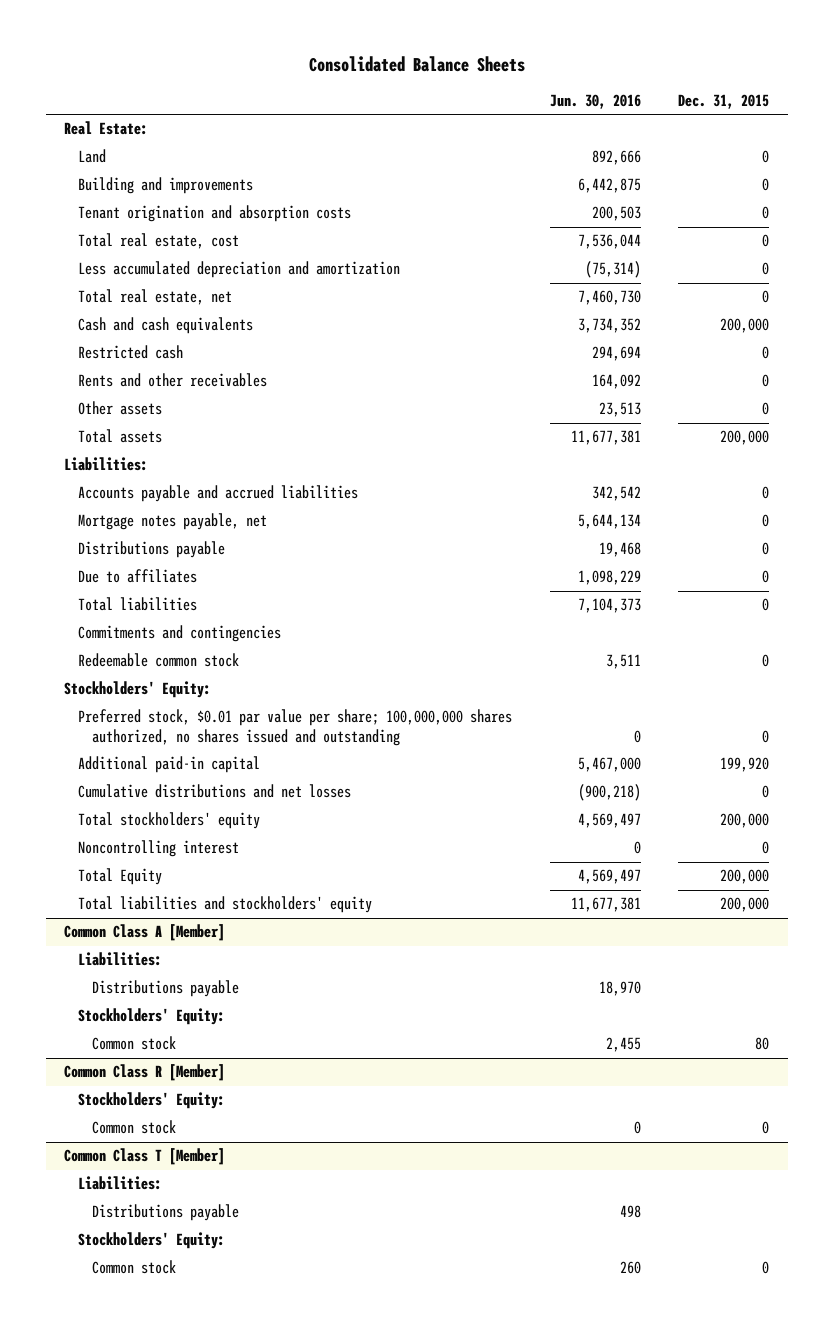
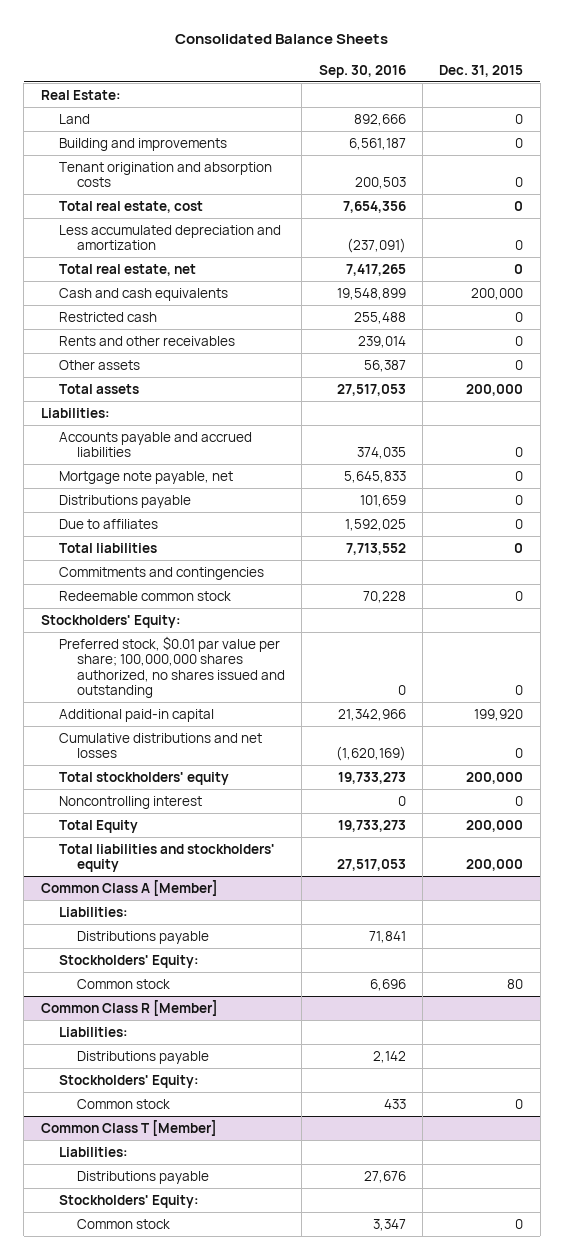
[549,94,641,110] Jun. 30, 2016 -> none
none -> [318,64,406,78] Sep. 30, 2016
[78,513,268,531] Mortgage notes payable, net -> [58,470,233,484] Mortgage note payable, net
none -> [58,1026,128,1037] Liabilities:
none -> [76,1050,209,1064] Distributions payable

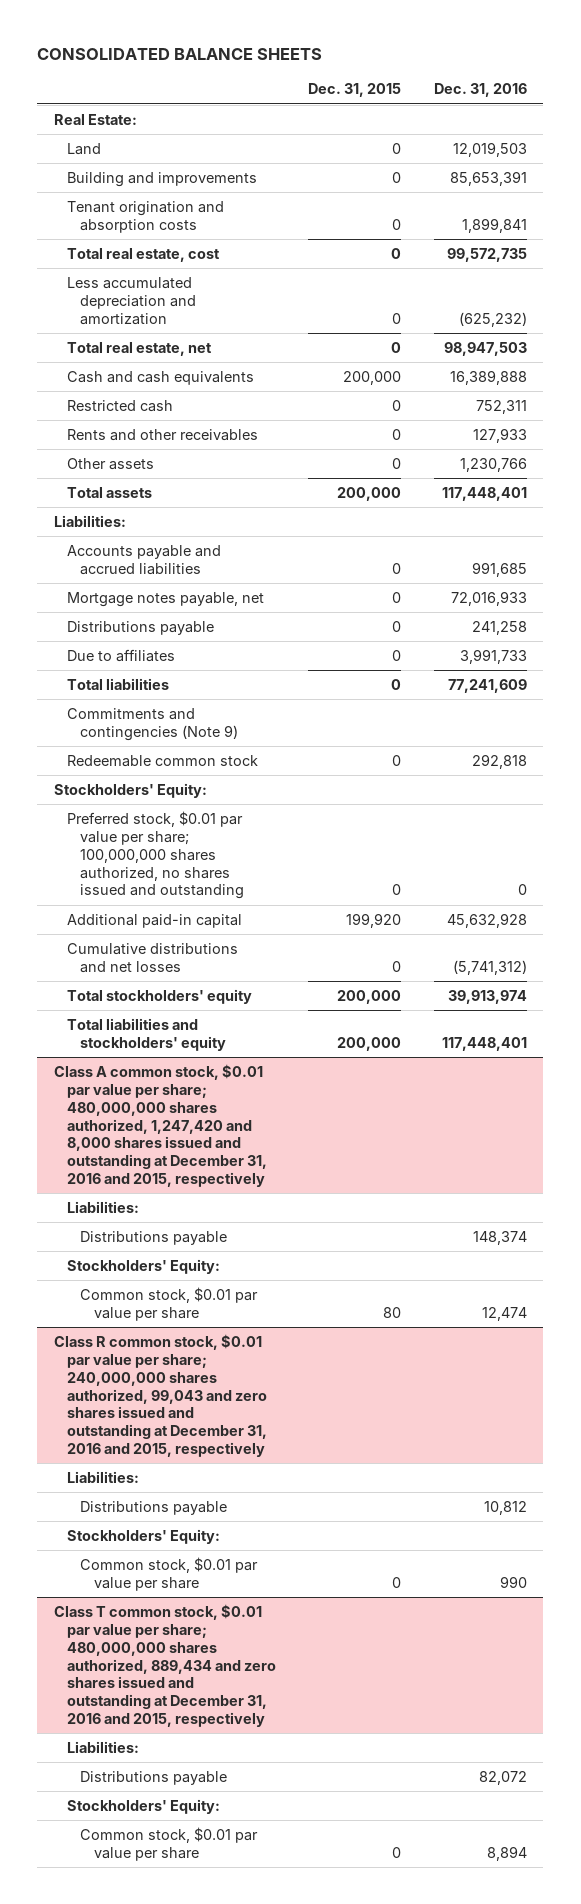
[175,34,389,45] Consolidated Balance Sheets -> [37,47,323,60] CONSOLIDATED BALANCE SHEETS
[318,64,406,78] Sep. 30, 2016 -> none
none -> [434,83,528,98] Dec. 31, 2016
[58,470,233,484] Mortgage note payable, net -> [66,591,264,607] Mortgage notes payable, net
[58,566,264,580] Commitments and contingencies -> [66,707,239,741] Commitments and contingencies (Note 9)
[58,795,202,809] Noncontrolling interest -> none
[58,819,138,833] Total Equity -> none
[40,879,218,896] Common Class A [Member] -> [53,1063,267,1188] Class A common stock, $0.01 par value per share; 480,000,000 shares authorized, 1,247,420 and 8,000 shares issued and outstanding at December 31, 2016 and 2015, respectively
[76,978,170,989] Common stock -> [80,1286,259,1321] Common stock, $0.01 par value per share
[40,999,218,1016] Common Class R [Member] -> [53,1333,267,1458] Class R common stock, $0.01 par value per share; 240,000,000 shares authorized, 99,043 and zero shares issued and outstanding at December 31, 2016 and 2015, respectively
[76,1098,170,1109] Common stock -> [80,1556,259,1591] Common stock, $0.01 par value per share
[40,1119,217,1136] Common Class T [Member] -> [53,1603,276,1728] Class T common stock, $0.01 par value per share; 480,000,000 shares authorized, 889,434 and zero shares issued and outstanding at December 31, 2016 and 2015, respectively
[76,1218,170,1229] Common stock -> [80,1826,259,1861] Common stock, $0.01 par value per share

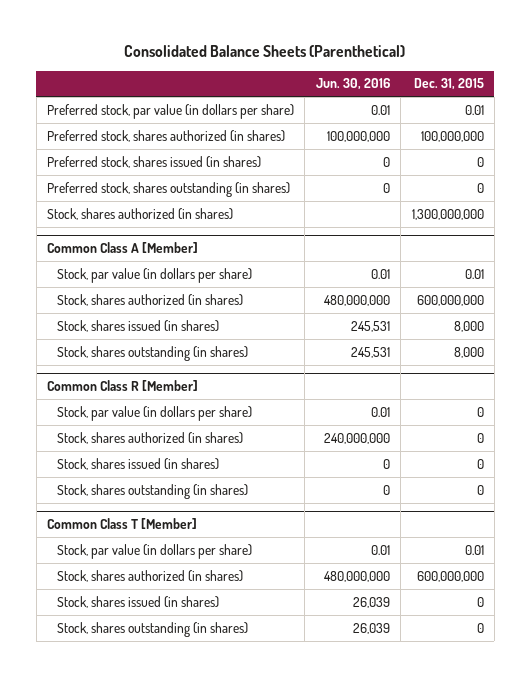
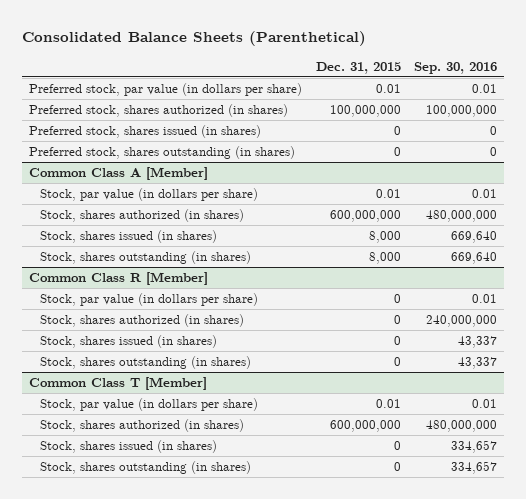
[315,78,390,91] Jun. 30, 2016 -> none
none -> [414,61,498,74] Sep. 30, 2016
[47,207,234,220] Stock, shares authorized (in shares) -> none

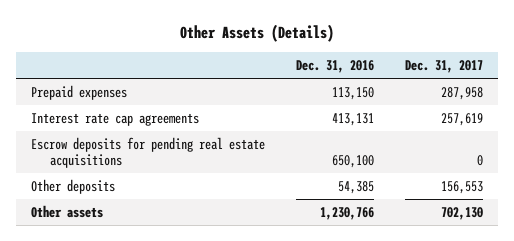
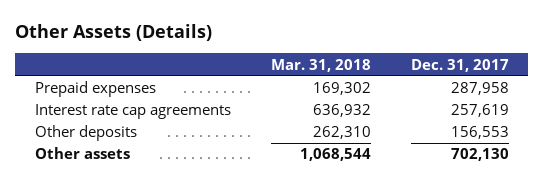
[295,59,374,73] Dec. 31, 2016 -> none
none -> [270,58,371,72] Mar. 31, 2018
[31,137,266,169] Escrow deposits for pending real estate acquisitions -> none

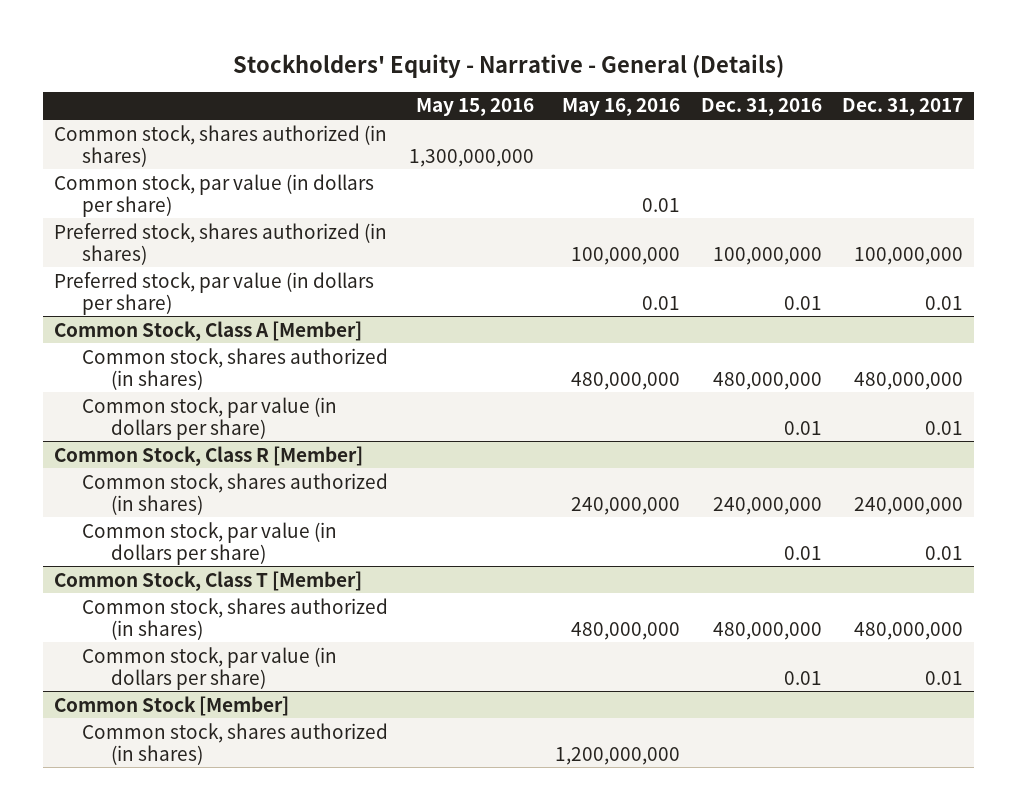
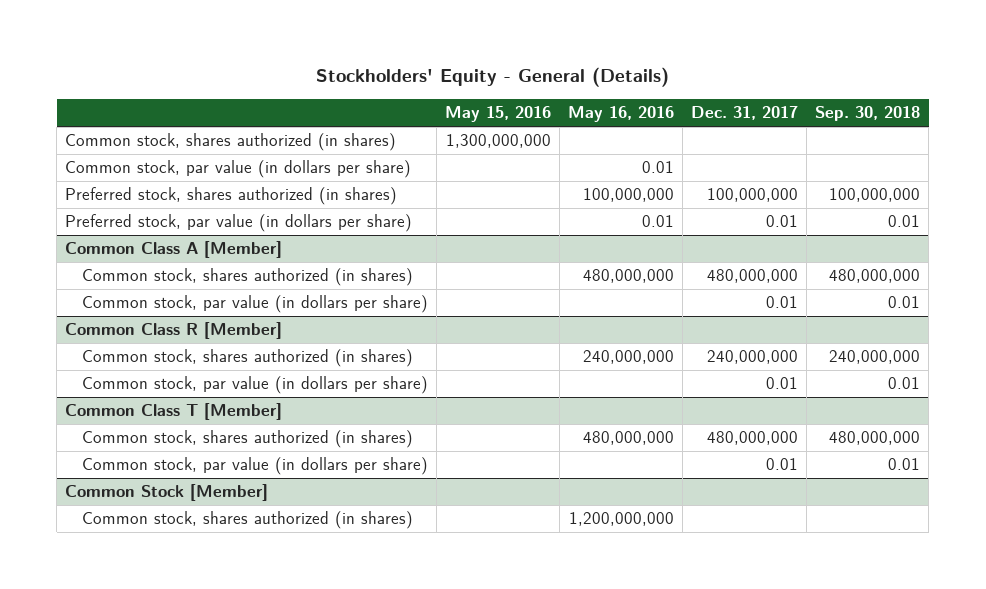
[232,53,784,78] Stockholders' Equity - Narrative - General (Details) -> [315,67,669,88] Stockholders' Equity - General (Details)
[700,98,822,117] Dec. 31, 2016 -> none
none -> [815,106,921,122] Sep. 30, 2018
[53,320,362,341] Common Stock, Class A [Member] -> [65,241,283,259] Common Class A [Member]
[53,445,363,466] Common Stock, Class R [Member] -> [65,322,283,340] Common Class R [Member]
[53,570,362,591] Common Stock, Class T [Member] -> [65,403,283,421] Common Class T [Member]

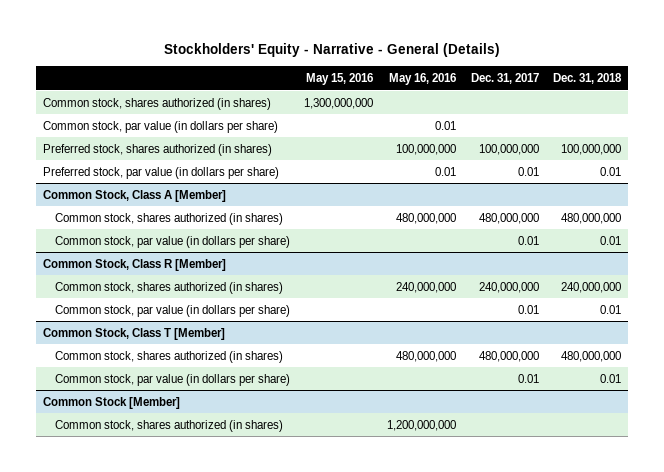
[315,67,669,88] Stockholders' Equity - General (Details) -> [164,43,501,58] Stockholders' Equity - Narrative - General (Details)
[815,106,921,122] Sep. 30, 2018 -> none
none -> [552,72,622,84] Dec. 31, 2018
[65,241,283,259] Common Class A [Member] -> [43,189,227,202] Common Stock, Class A [Member]
[65,322,283,340] Common Class R [Member] -> [43,258,227,271] Common Stock, Class R [Member]
[65,403,283,421] Common Class T [Member] -> [43,327,226,340] Common Stock, Class T [Member]

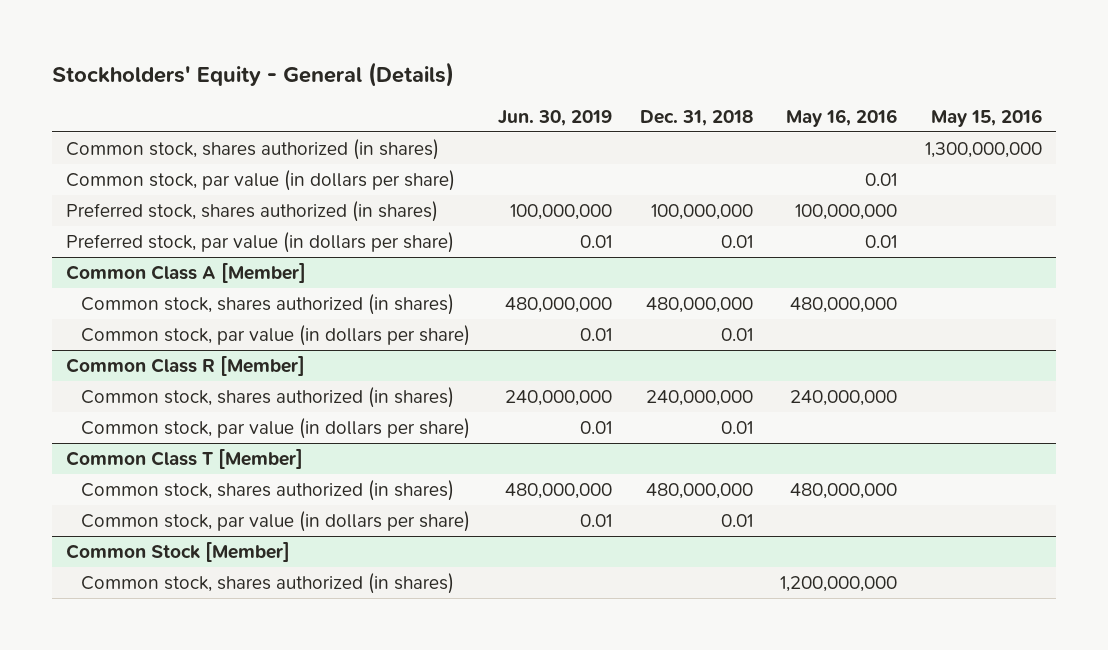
[164,43,501,58] Stockholders' Equity - Narrative - General (Details) -> [51,61,454,87] Stockholders' Equity - General (Details)
[470,72,539,84] Dec. 31, 2017 -> none
none -> [497,109,612,126] Jun. 30, 2019
[43,189,227,202] Common Stock, Class A [Member] -> [65,263,306,284] Common Class A [Member]
[43,258,227,271] Common Stock, Class R [Member] -> [65,356,305,377] Common Class R [Member]
[43,327,226,340] Common Stock, Class T [Member] -> [65,449,303,470] Common Class T [Member]

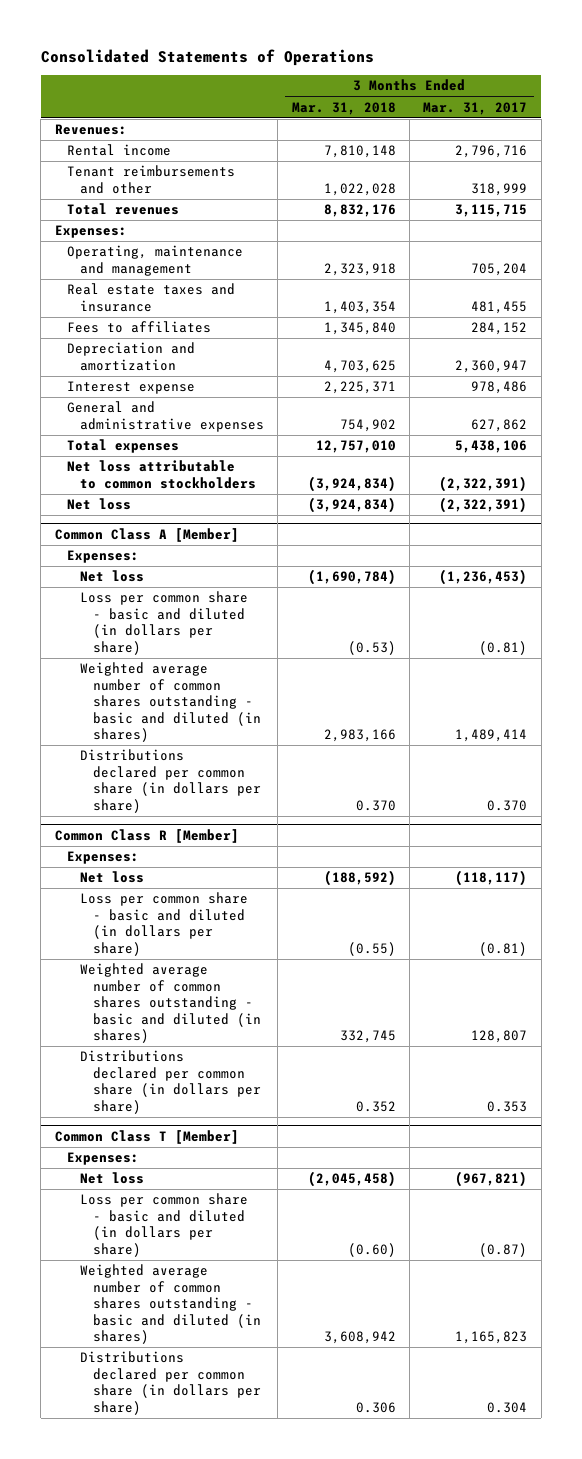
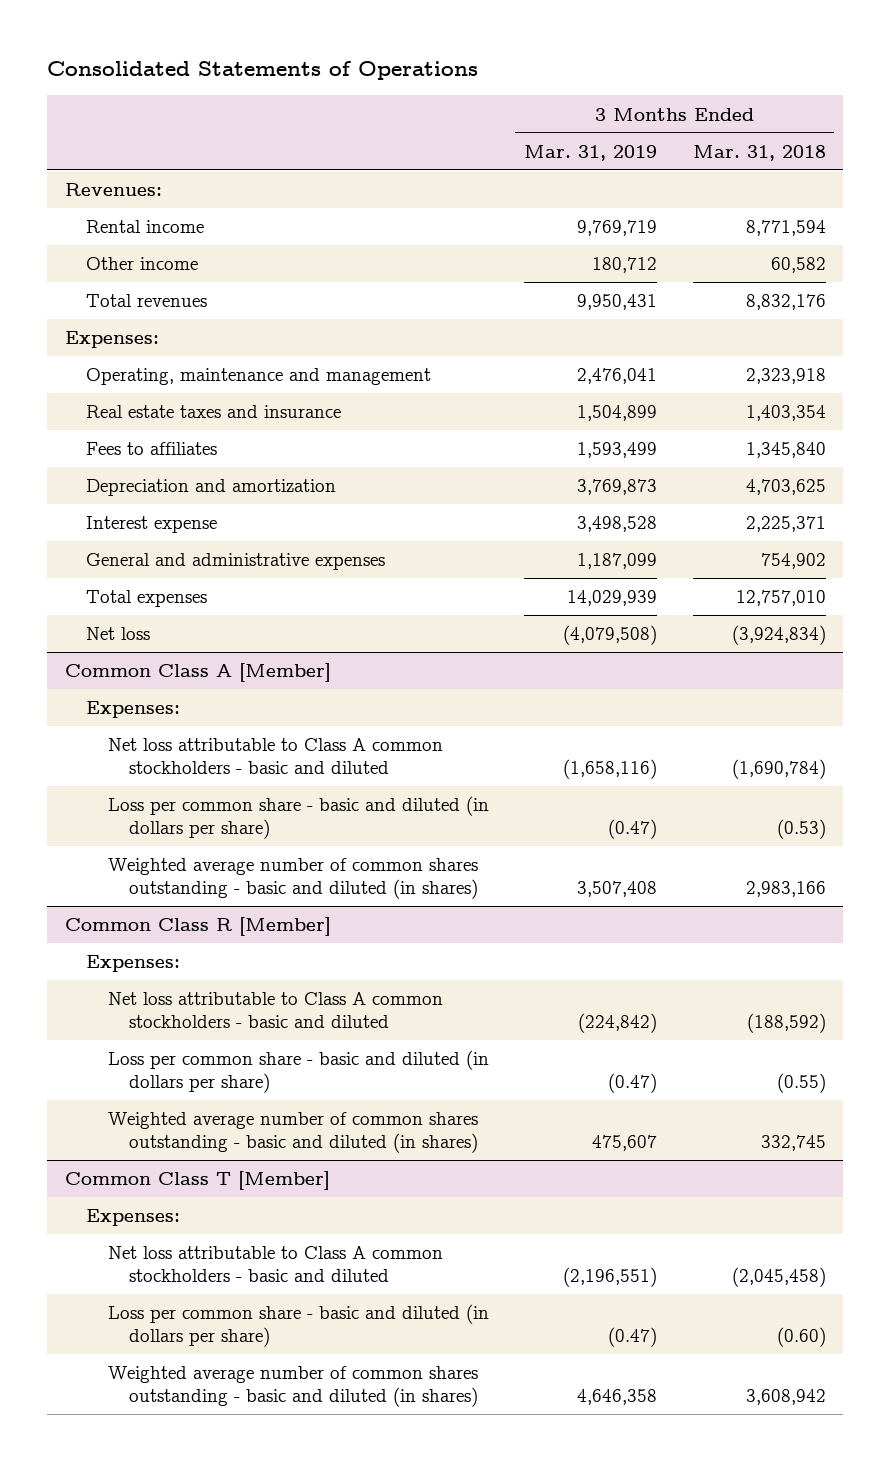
[423,101,528,115] Mar. 31, 2017 -> none
none -> [524,144,658,161] Mar. 31, 2019
[323,145,396,159] 7,810,148 -> [745,220,826,237] 8,771,594
[67,165,236,194] Tenant reimbursements and other -> [86,257,199,271] Other income
[323,182,396,196] 1,022,028 -> [770,257,826,274] 60,582
[67,460,256,489] Net loss attributable to common stockholders -> none
[79,570,144,583] Net loss -> [107,738,443,775] Net loss attributable to Class A common stockholders - basic and diluted
[79,749,261,813] Distributions declared per common share (in dollars per share) -> none
[79,871,144,884] Net loss -> [107,992,443,1029] Net loss attributable to Class A common stockholders - basic and diluted
[79,1050,261,1114] Distributions declared per common share (in dollars per share) -> none
[79,1172,144,1185] Net loss -> [107,1246,443,1283] Net loss attributable to Class A common stockholders - basic and diluted
[79,1351,261,1415] Distributions declared per common share (in dollars per share) -> none

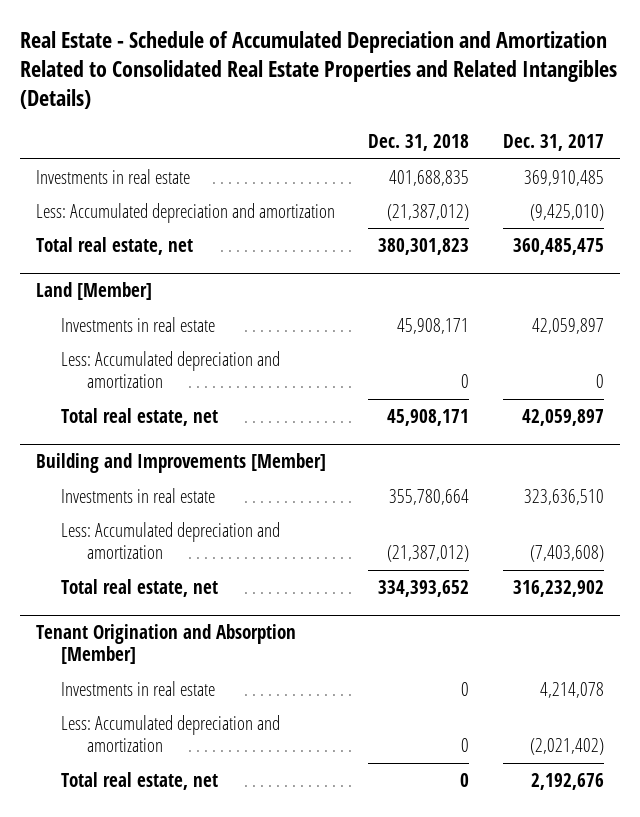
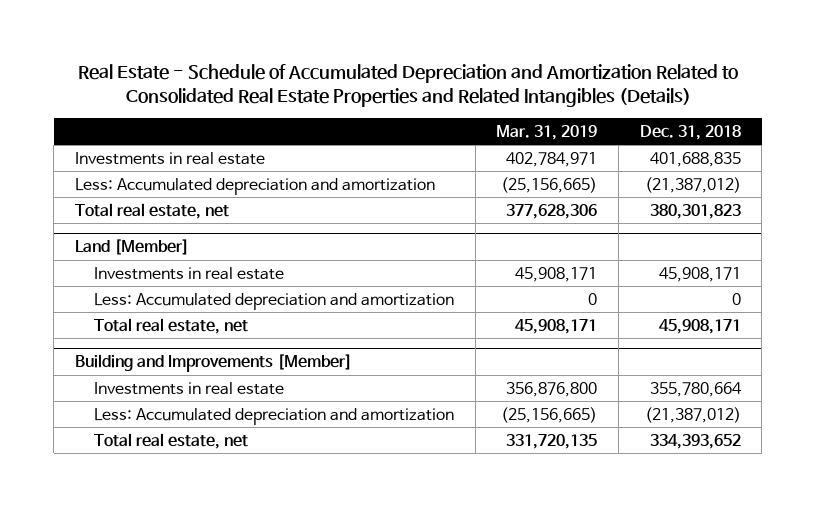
[502,134,604,152] Dec. 31, 2017 -> none
none -> [496,124,598,140] Mar. 31, 2019
[36,623,297,665] Tenant Origination and Absorption [Member] -> none
[61,680,216,696] Investments in real estate -> none
[61,714,281,753] Less: Accumulated depreciation and amortization -> none
[61,771,219,790] Total real estate, net -> none

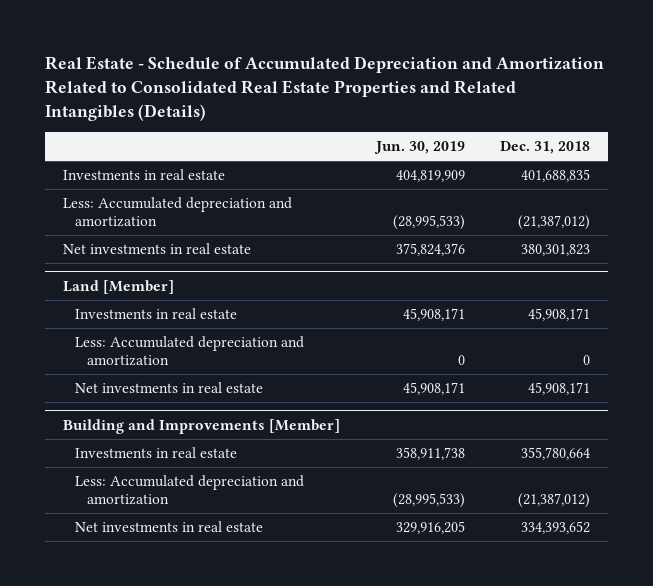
[496,124,598,140] Mar. 31, 2019 -> none
none -> [373,140,465,154] Jun. 30, 2019
[75,202,230,219] Total real estate, net -> [62,243,251,255] Net investments in real estate
[93,317,248,334] Total real estate, net -> [75,382,264,394] Net investments in real estate
[93,432,248,449] Total real estate, net -> [75,521,264,533] Net investments in real estate

